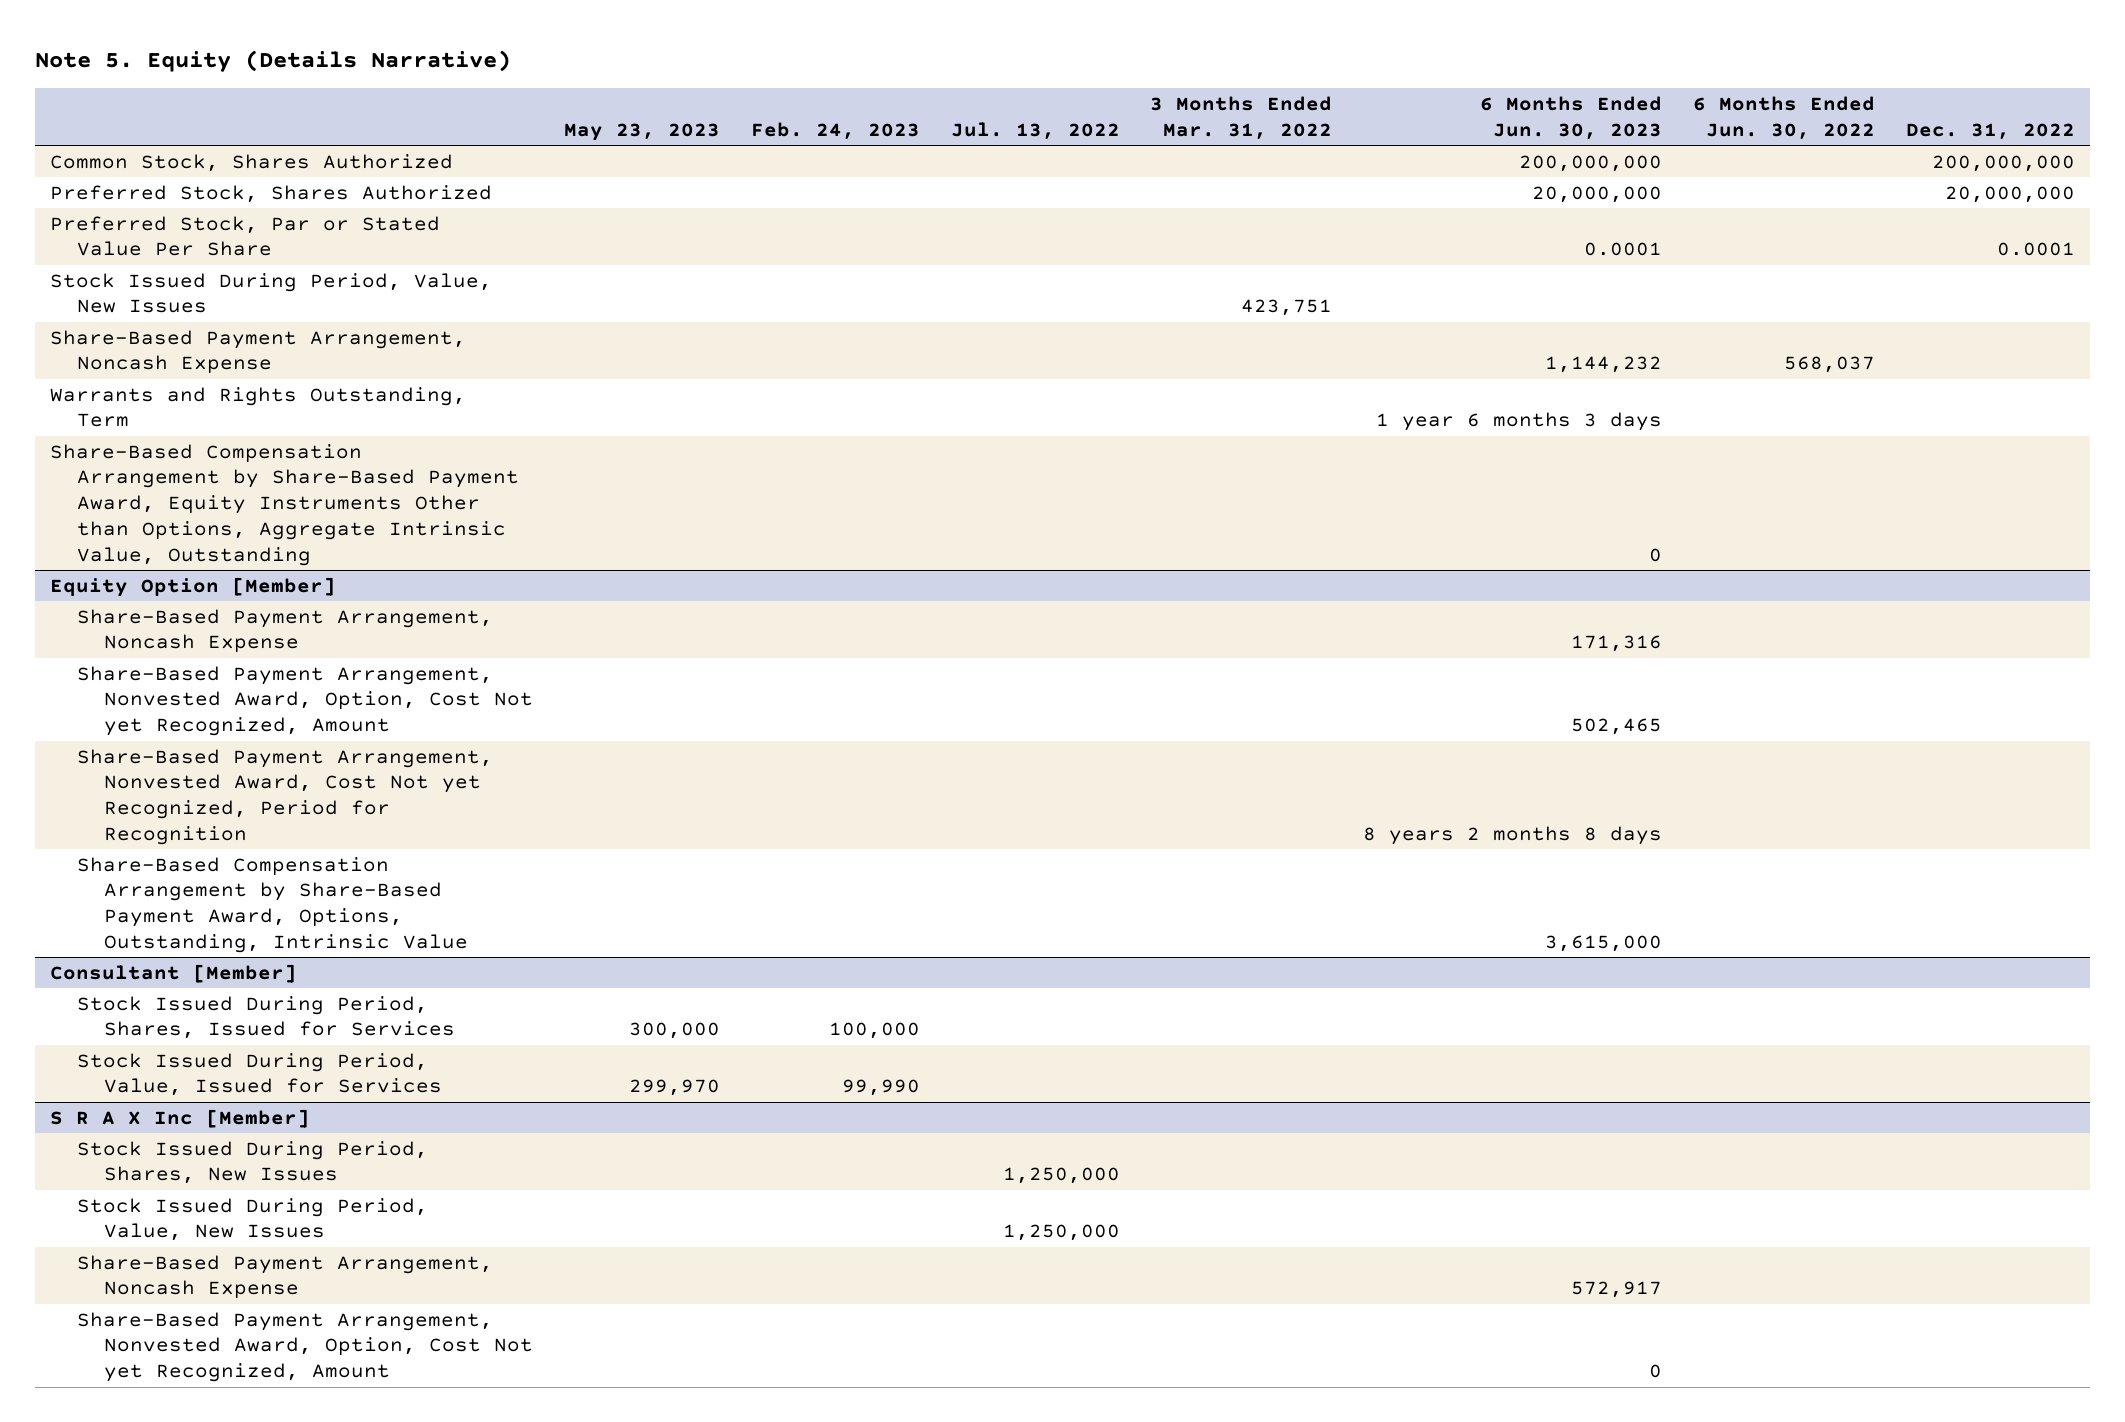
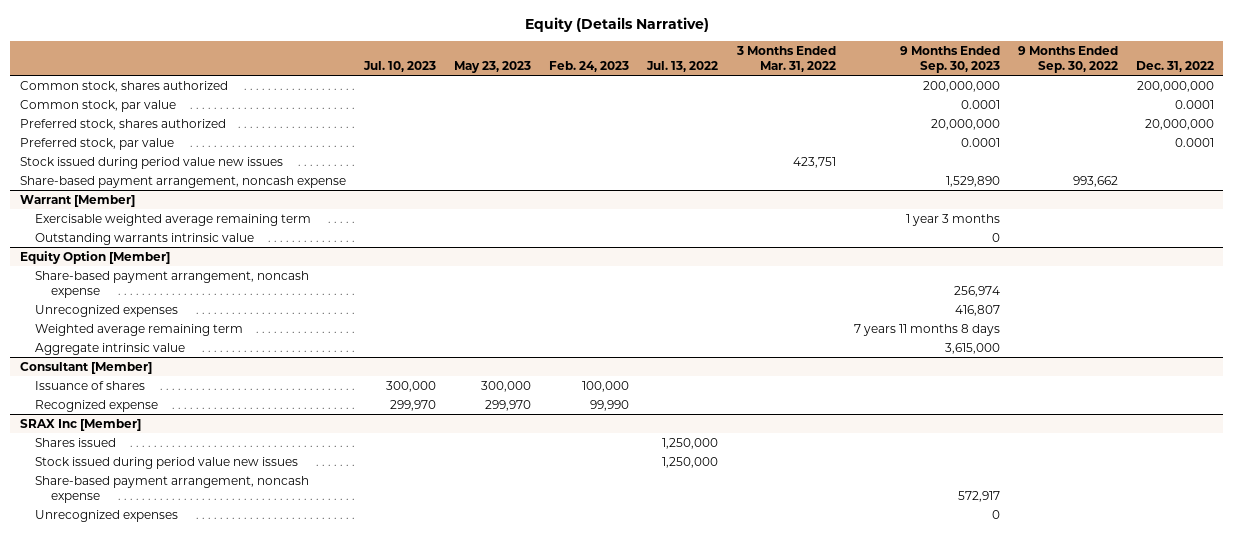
[34,50,511,73] Note 5. Equity (Details Narrative) -> [524,17,709,33] Equity (Details Narrative)
[1480,95,1663,140] 6 Months Ended Jun. 30, 2023 -> none
[1693,95,1876,140] 6 Months Ended Jun. 30, 2022 -> none
none -> [362,60,436,72] Jul. 10, 2023
none -> [899,45,1000,73] 9 Months Ended Sep. 30, 2023
none -> [1017,45,1118,73] 9 Months Ended Sep. 30, 2022
[50,386,467,428] Warrants and Rights Outstanding, Term -> none
[50,443,520,566] Share-Based Compensation Arrangement by Share-Based Payment Award, Equity Instruments Other than Options, Aggregate Intrinsic Value, Outstanding -> none
[50,153,454,172] Common Stock, Shares Authorized -> [19,80,228,92] Common stock, shares authorized
none -> [19,99,176,112] Common stock, par value
[50,184,493,203] Preferred Stock, Shares Authorized -> [19,118,226,130] Preferred stock, shares authorized
[50,215,441,257] Preferred Stock, Par or Stated Value Per Share -> [19,137,174,150] Preferred stock, par value
[50,272,493,314] Stock Issued During Period, Value, New Issues -> [19,156,283,169] Stock issued during period value new issues
[50,329,467,375] Share-Based Payment Arrangement, Noncash Expense -> [19,175,346,188] Share-based payment arrangement, noncash expense
none -> [19,194,135,207] Warrant [Member]
none -> [35,213,312,226] Exercisable weighted average remaining term
none -> [35,232,255,245] Outstanding warrants intrinsic value
[77,608,494,654] Share-Based Payment Arrangement, Noncash Expense -> [35,270,310,298] Share-based payment arrangement, noncash expense
[77,665,533,737] Share-Based Payment Arrangement, Nonvested Award, Option, Cost Not yet Recognized, Amount -> [35,304,179,317] Unrecognized expenses
[77,748,494,845] Share-Based Payment Arrangement, Nonvested Award, Cost Not yet Recognized, Period for Recognition -> [35,323,244,336] Weighted average remaining term
[77,856,468,953] Share-Based Compensation Arrangement by Share-Based Payment Award, Options, Outstanding, Intrinsic Value -> [35,342,186,355] Aggregate intrinsic value
[77,995,455,1040] Stock Issued During Period, Shares, Issued for Services -> [35,380,146,390] Issuance of shares
[77,1052,442,1097] Stock Issued During Period, Value, Issued for Services -> [35,399,159,412] Recognized expense
[50,1108,311,1128] S R A X Inc [Member] -> [19,418,141,431] SRAX Inc [Member]
[77,1140,429,1185] Stock Issued During Period, Shares, New Issues -> [35,437,117,447] Shares issued
[77,1197,429,1242] Stock Issued During Period, Value, New Issues -> [35,456,299,469] Stock issued during period value new issues
[77,1254,494,1300] Share-Based Payment Arrangement, Noncash Expense -> [35,475,310,503] Share-based payment arrangement, noncash expense
[77,1311,533,1383] Share-Based Payment Arrangement, Nonvested Award, Option, Cost Not yet Recognized, Amount -> [35,509,179,522] Unrecognized expenses

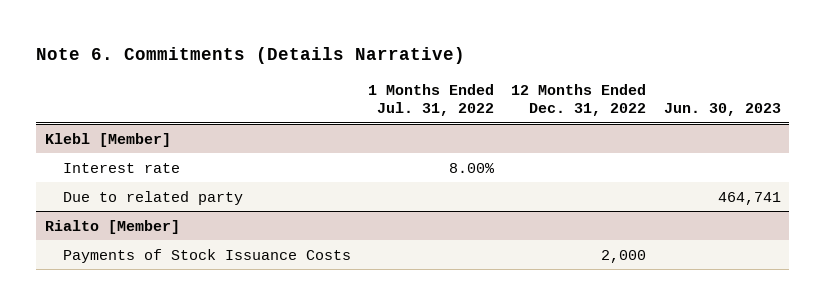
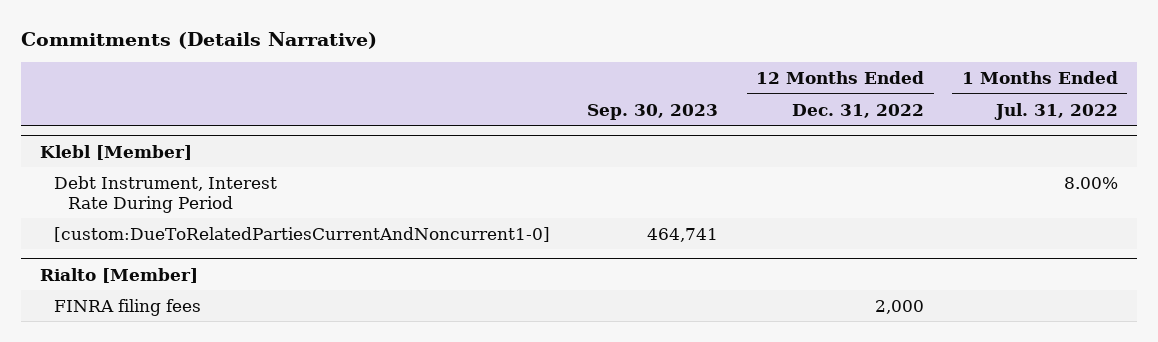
[36,46,466,64] Note 6. Commitments (Details Narrative) -> [20,32,377,50] Commitments (Details Narrative)
[663,103,781,117] Jun. 30, 2023 -> none
none -> [587,103,719,120] Sep. 30, 2023
[63,162,181,173] Interest rate -> [53,175,277,213] Debt Instrument, Interest Rate During Period
[63,190,244,205] Due to related party -> [53,226,550,242] [custom:DueToRelatedPartiesCurrentAndNoncurrent1-0]
[63,248,352,263] Payments of Stock Issuance Costs -> [53,298,201,316] FINRA filing fees

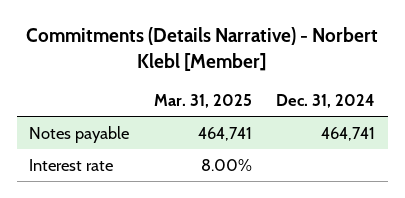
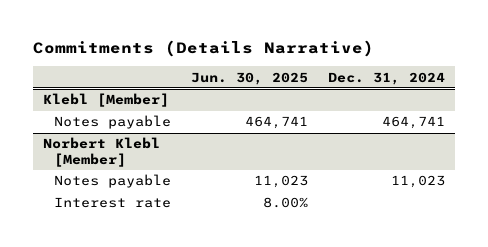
[26,27,379,71] Commitments (Details Narrative) - Norbert Klebl [Member] -> [33,40,375,58] Commitments (Details Narrative)
[153,93,252,108] Mar. 31, 2025 -> none
none -> [190,71,308,85] Jun. 30, 2025
none -> [42,93,169,108] Klebl [Member]
[29,158,114,171] Interest rate -> none
none -> [42,137,160,168] Norbert Klebl [Member]
none -> [54,174,172,189] Notes payable
none -> [54,197,172,209] Interest rate

